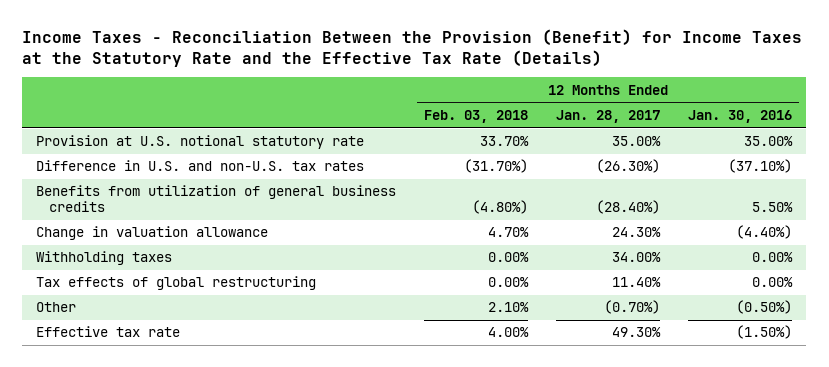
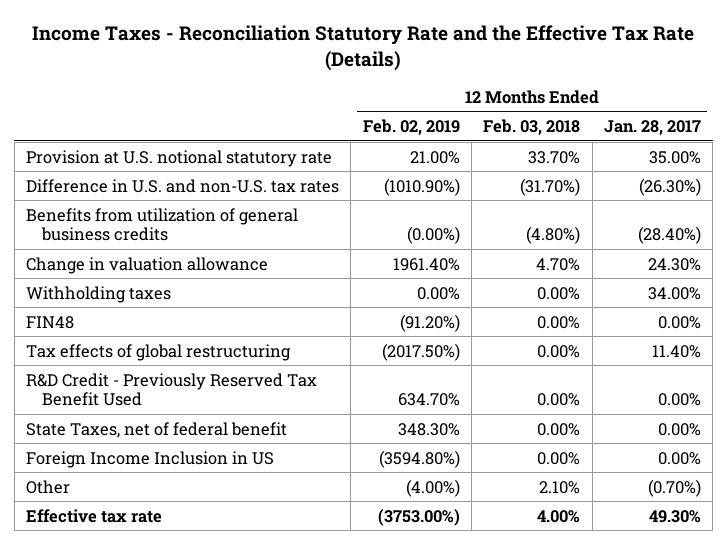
[22,29,803,68] Income Taxes - Reconciliation Between the Provision (Benefit) for Income Taxes at the Statutory Rate and the Effective Tax Rate (Details) -> [32,25,695,71] Income Taxes - Reconciliation Statutory Rate and the Effective Tax Rate (Details)
[688,110,793,124] Jan. 30, 2016 -> none
none -> [362,119,460,136] Feb. 02, 2019
none -> [25,315,74,329] FIN48
none -> [25,372,317,407] R&D Credit - Previously Reserved Tax Benefit Used
none -> [25,421,287,438] State Taxes, net of federal benefit
none -> [25,450,274,468] Foreign Income Inclusion in US

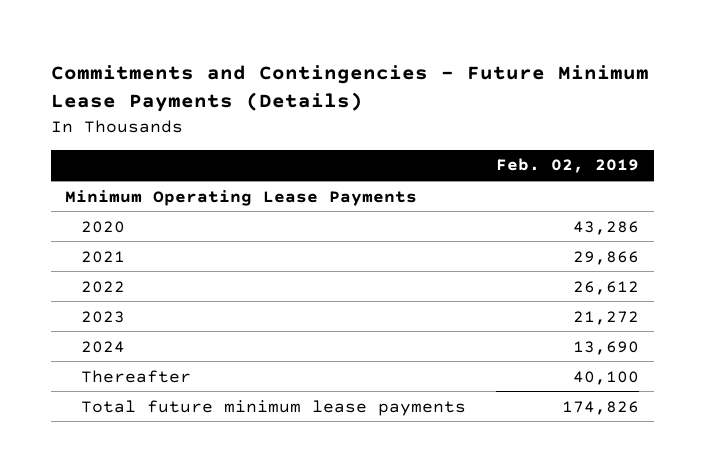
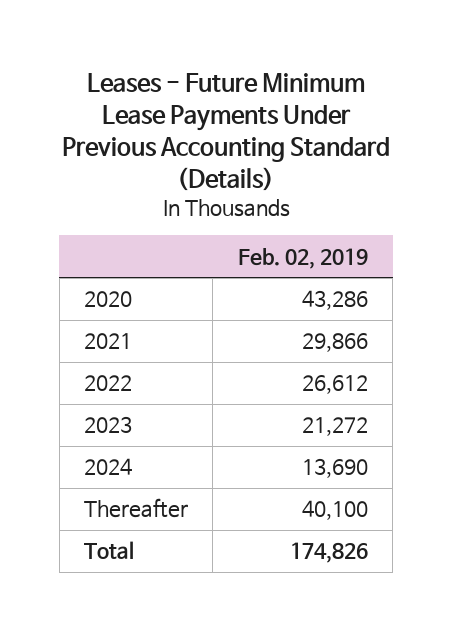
[50,64,649,112] Commitments and Contingencies - Future Minimum Lease Payments (Details) -> [61,73,390,192] Leases - Future Minimum Lease Payments Under Previous Accounting Standard (Details)
[65,189,418,206] Minimum Operating Lease Payments -> none
[81,399,467,416] Total future minimum lease payments -> [84,541,135,560] Total

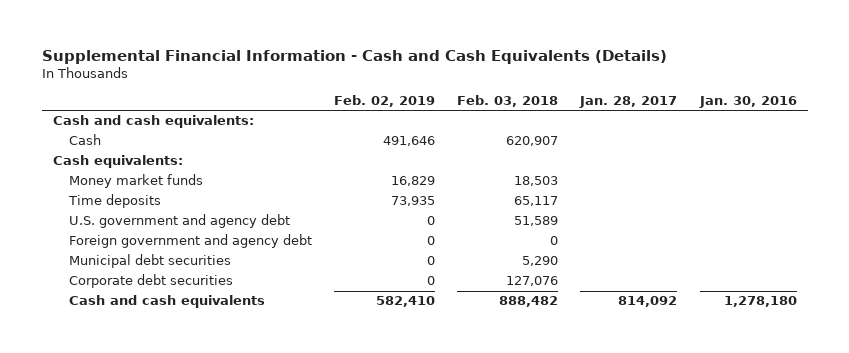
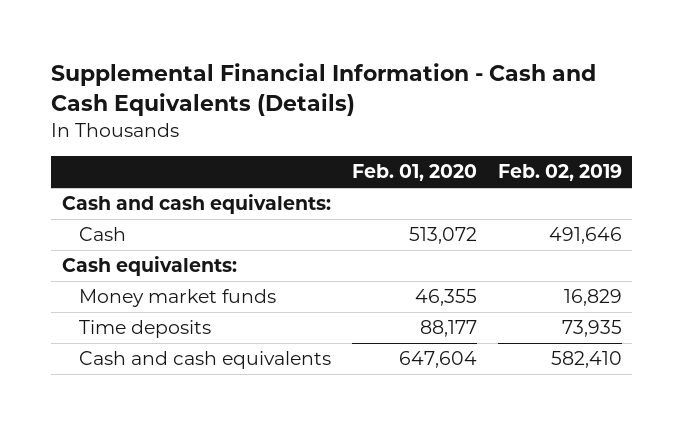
[457,94,559,107] Feb. 03, 2018 -> none
[579,95,678,108] Jan. 28, 2017 -> none
[698,95,797,108] Jan. 30, 2016 -> none
none -> [351,164,477,182] Feb. 01, 2020
[68,214,290,229] U.S. government and agency debt -> none
[68,234,312,249] Foreign government and agency debt -> none
[68,254,231,269] Municipal debt securities -> none
[68,274,233,289] Corporate debt securities -> none

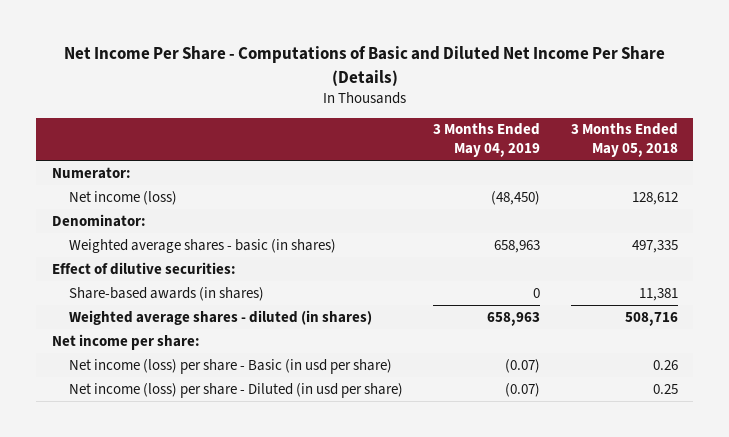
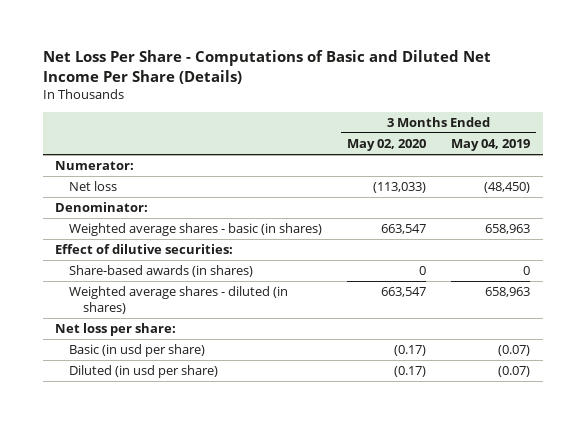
[63,46,665,86] Net Income Per Share - Computations of Basic and Diluted Net Income Per Share (Details) -> [42,50,491,84] Net Loss Per Share - Computations of Basic and Diluted Net Income Per Share (Details)
[570,123,678,158] 3 Months Ended May 05, 2018 -> none
none -> [347,138,427,151] May 02, 2020
[68,190,177,205] Net income (loss) -> [69,181,118,192] Net loss
[51,333,200,350] Net income per share: -> [55,323,177,337] Net loss per share:
[68,358,392,374] Net income (loss) per share - Basic (in usd per share) -> [69,344,206,358] Basic (in usd per share)
[68,382,403,398] Net income (loss) per share - Diluted (in usd per share) -> [69,365,219,379] Diluted (in usd per share)

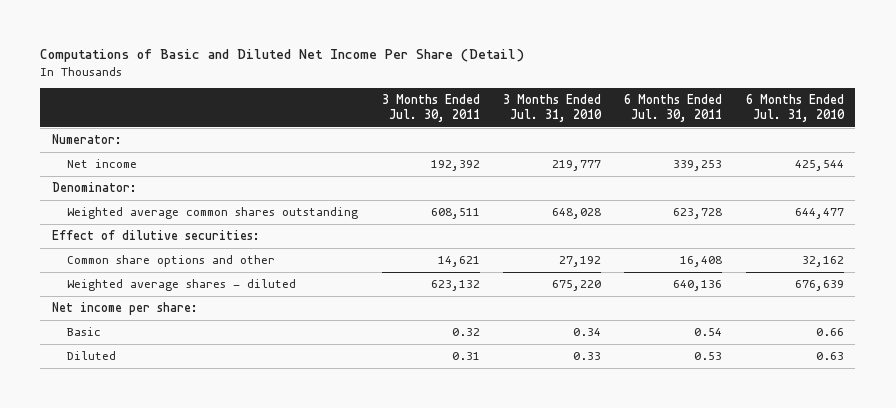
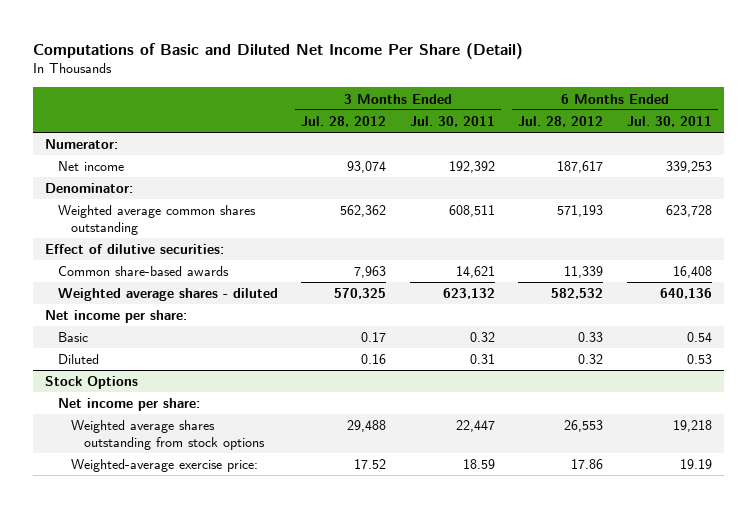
[502,94,602,122] 3 Months Ended Jul. 31, 2010 -> none
[745,94,845,122] 6 Months Ended Jul. 31, 2010 -> none
none -> [301,115,387,127] Jul. 28, 2012
none -> [518,115,604,127] Jul. 28, 2012
[67,255,276,268] Common share options and other -> [57,266,229,277] Common share-based awards
none -> [44,376,138,390] Stock Options
none -> [57,398,200,412] Net income per share:
none -> [70,420,265,451] Weighted average shares outstanding from stock options
none -> [70,459,258,473] Weighted-average exercise price:

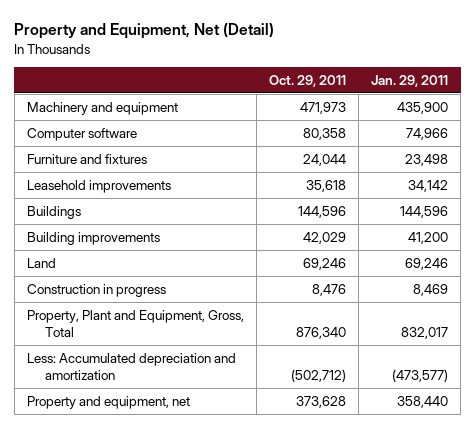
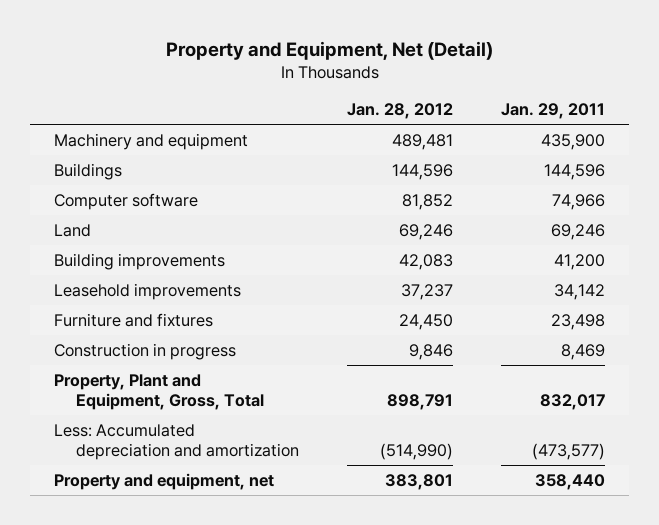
[269,75,347,88] Oct. 29, 2011 -> none
none -> [347,103,454,120] Jan. 28, 2012
[26,127,137,141] Computer software -> [54,192,199,210] Computer software
[26,231,160,245] Building improvements -> [54,252,226,270] Building improvements
[26,179,171,193] Leasehold improvements -> [54,282,242,300] Leasehold improvements
[26,153,147,164] Furniture and fixtures -> [54,312,214,327] Furniture and fixtures

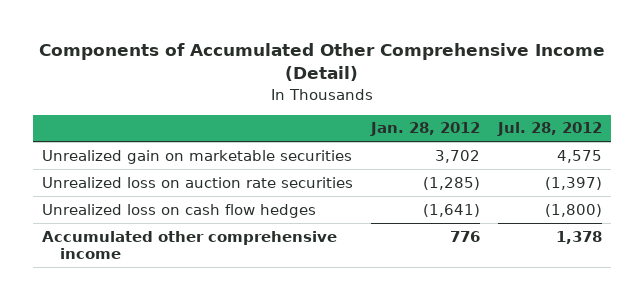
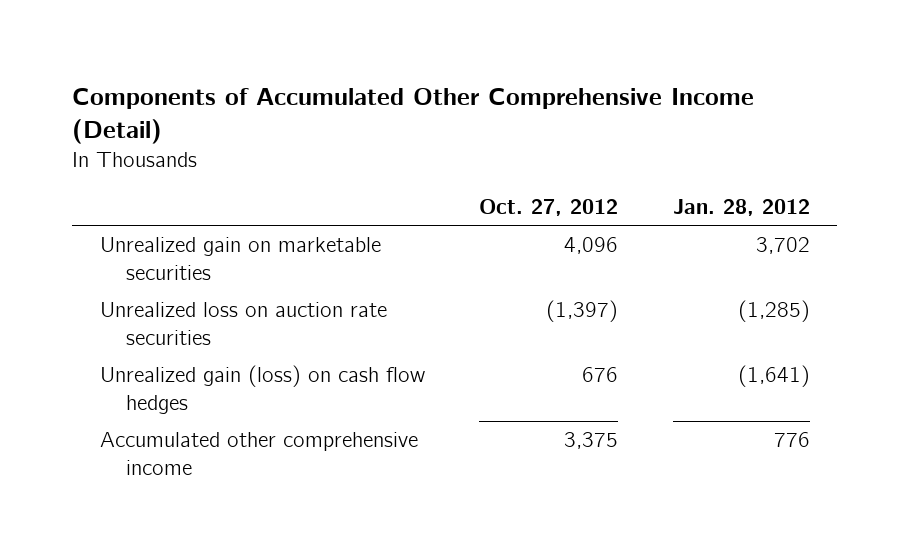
[496,122,602,137] Jul. 28, 2012 -> none
none -> [479,199,619,217] Oct. 27, 2012
[41,203,316,218] Unrealized loss on cash flow hedges -> [99,364,425,414] Unrealized gain (loss) on cash flow hedges

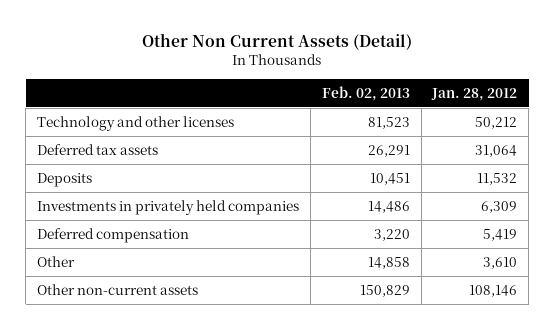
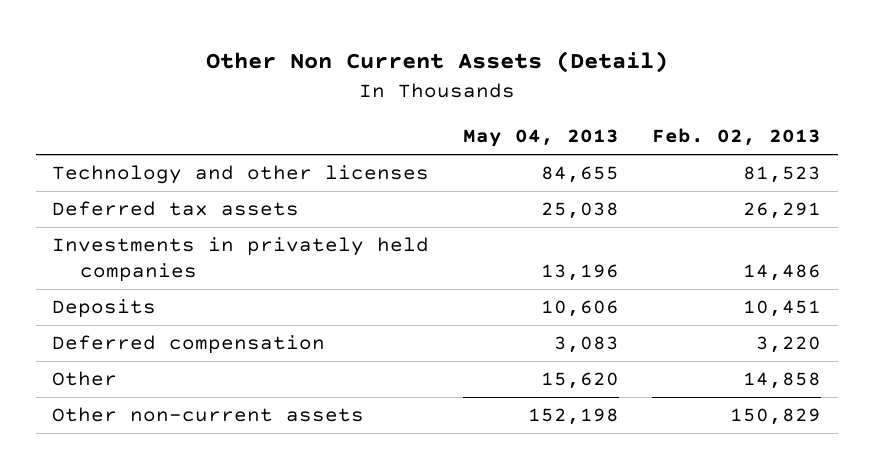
[431,87,518,101] Jan. 28, 2012 -> none
none -> [462,129,619,148] May 04, 2013
[37,172,93,187] Deposits -> [52,299,157,319] Deposits

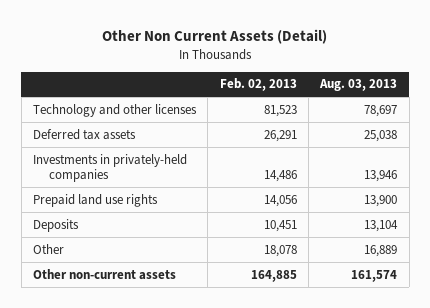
[462,129,619,148] May 04, 2013 -> none
none -> [319,79,398,92] Aug. 03, 2013
[52,237,430,282] Investments in privately held companies -> [32,153,187,182] Investments in privately-held companies
none -> [32,193,158,207] Prepaid land use rights
[52,335,326,355] Deferred compensation -> none
[743,372,822,390] 14,858 -> [263,244,297,257] 18,078
[730,408,822,426] 150,829 -> [250,269,297,282] 164,885

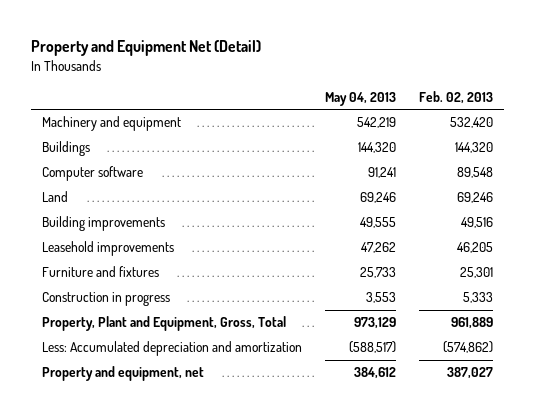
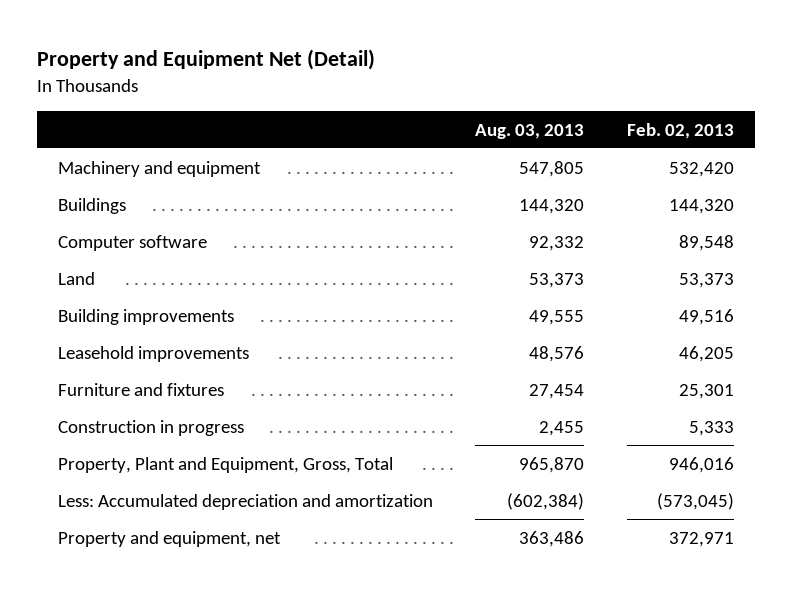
[325,91,397,106] May 04, 2013 -> none
none -> [475,123,585,139] Aug. 03, 2013
[456,192,493,204] 69,246 -> [678,272,734,288] 53,373
[450,317,493,330] 961,889 -> [668,456,734,473] 946,016
[442,341,493,354] (574,862) -> [656,492,734,510] (573,045)
[446,367,493,380] 387,027 -> [668,531,734,547] 372,971

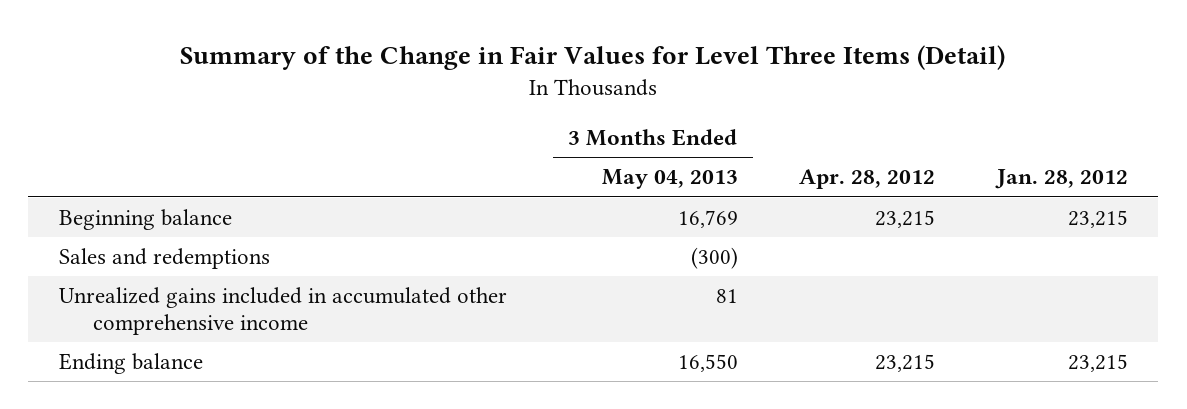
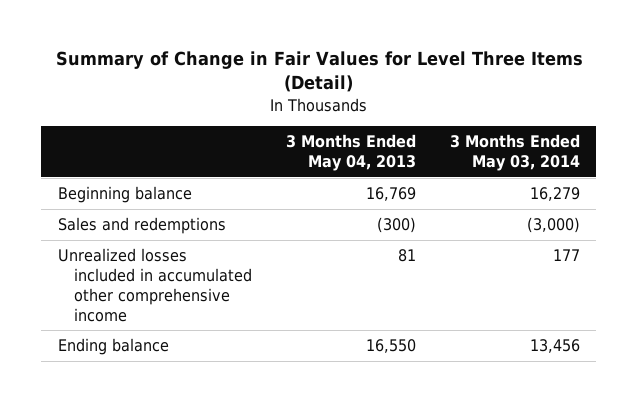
[180,45,1006,71] Summary of the Change in Fair Values for Level Three Items (Detail) -> [55,51,583,93] Summary of Change in Fair Values for Level Three Items (Detail)
[799,169,936,190] Apr. 28, 2012 -> none
[994,169,1128,190] Jan. 28, 2012 -> none
none -> [449,134,580,172] 3 Months Ended May 03, 2014
[59,287,508,336] Unrealized gains included in accumulated other comprehensive income -> [57,248,253,322] Unrealized losses included in accumulated other comprehensive income

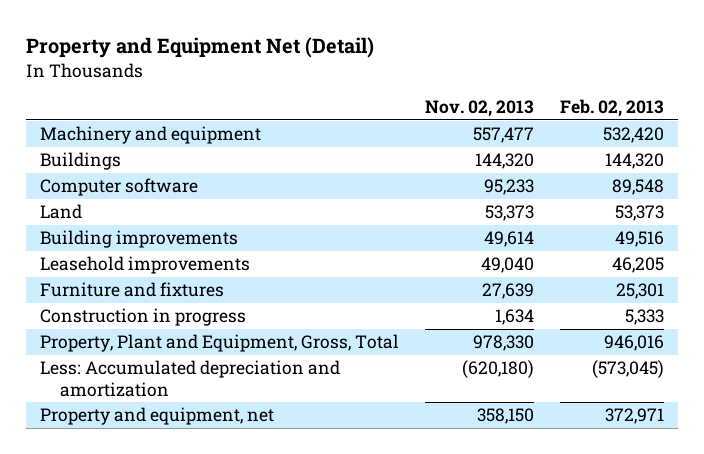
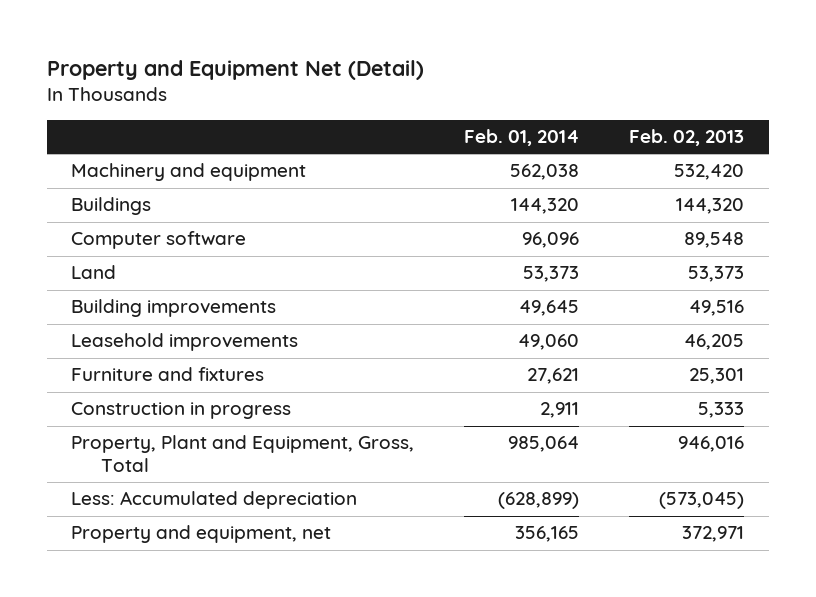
[424,100,534,118] Nov. 02, 2013 -> none
none -> [464,129,580,147] Feb. 01, 2014
[39,360,340,397] Less: Accumulated depreciation and amortization -> [71,491,358,510] Less: Accumulated depreciation

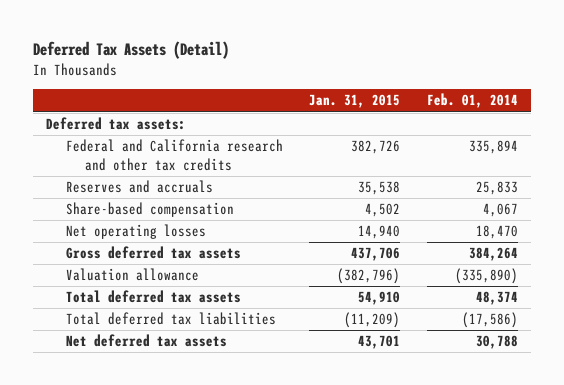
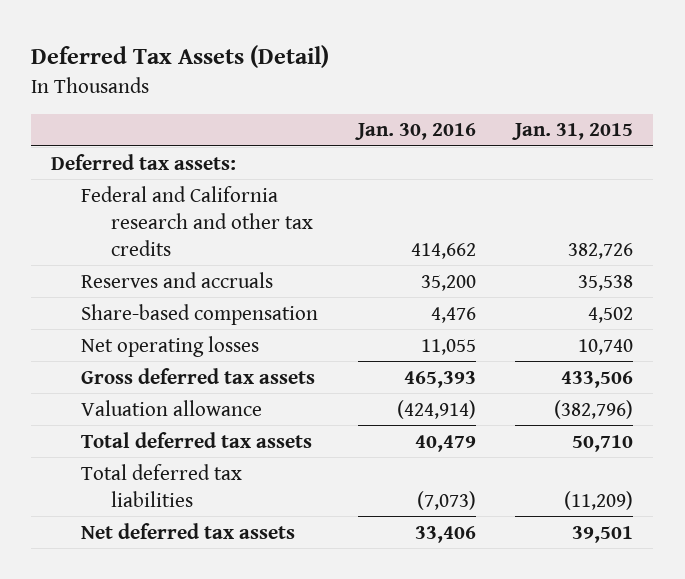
[427,93,519,109] Feb. 01, 2014 -> none
none -> [354,123,476,141] Jan. 30, 2016
[358,225,401,240] 14,940 -> [578,338,634,355] 10,740
[351,247,401,262] 437,706 -> [561,370,634,388] 433,506
[358,291,401,306] 54,910 -> [572,434,634,452] 50,710
[358,335,401,350] 43,701 -> [572,525,634,543] 39,501

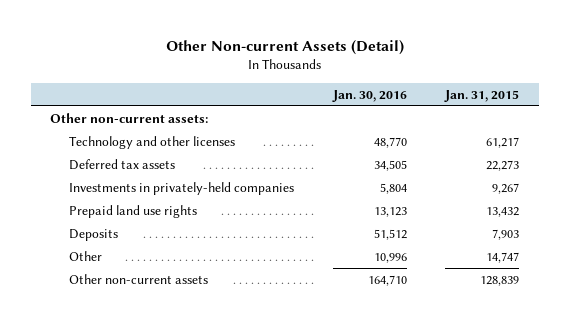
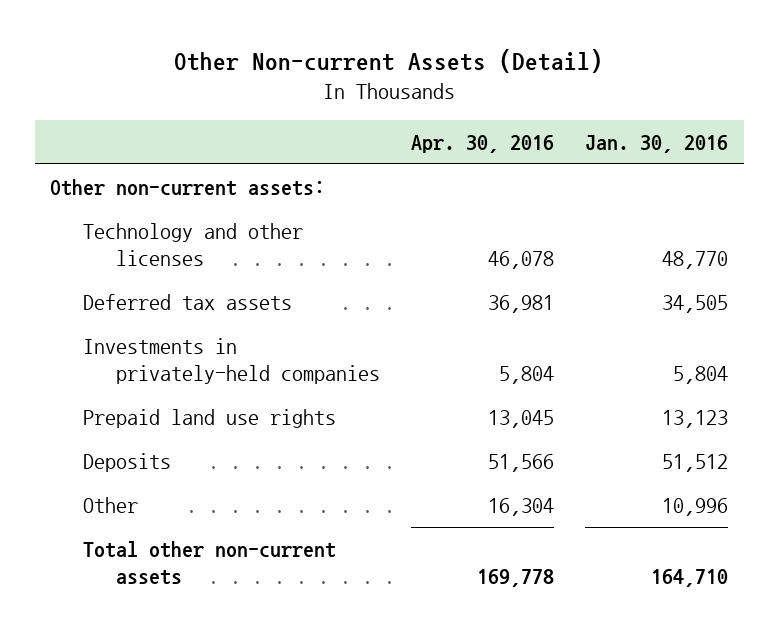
[444,89,520,102] Jan. 31, 2015 -> none
none -> [411,134,555,153] Apr. 30, 2016
[69,273,209,284] Other non-current assets -> [83,541,337,586] Total other non-current assets

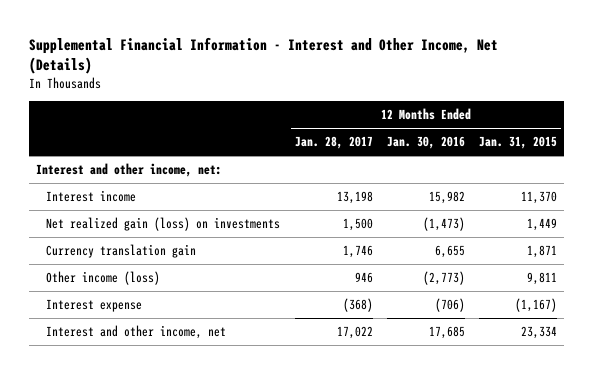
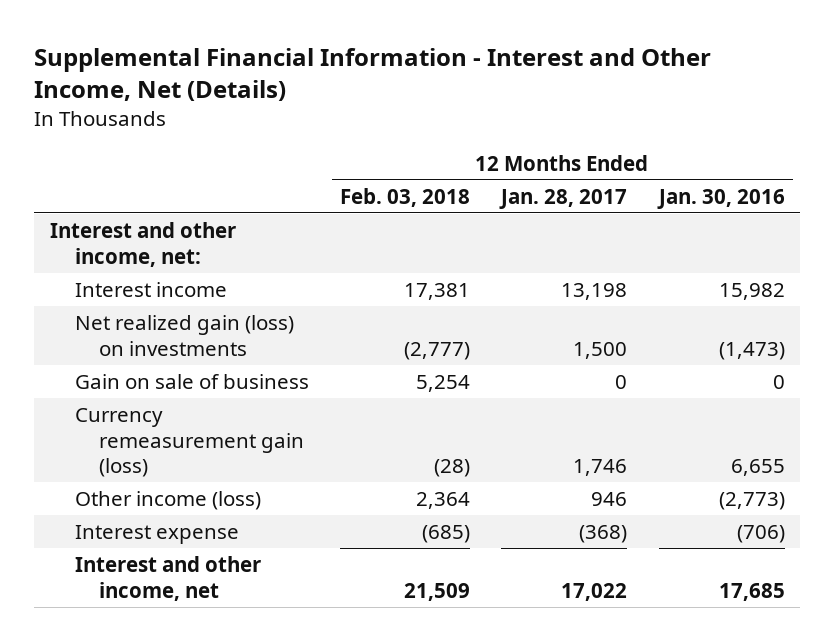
[479,136,558,150] Jan. 31, 2015 -> none
none -> [339,187,470,207] Feb. 03, 2018
none -> [74,374,309,390] Gain on sale of business
[46,244,197,259] Currency translation gain -> [74,408,305,478] Currency remeasurement gain (loss)

